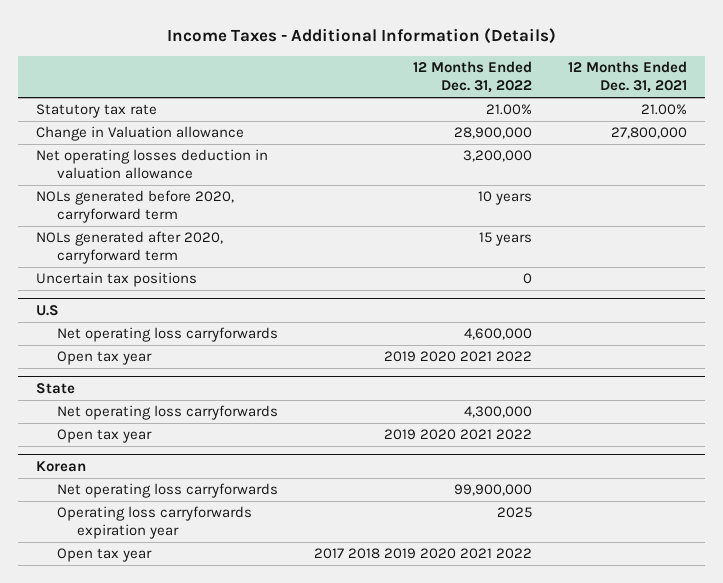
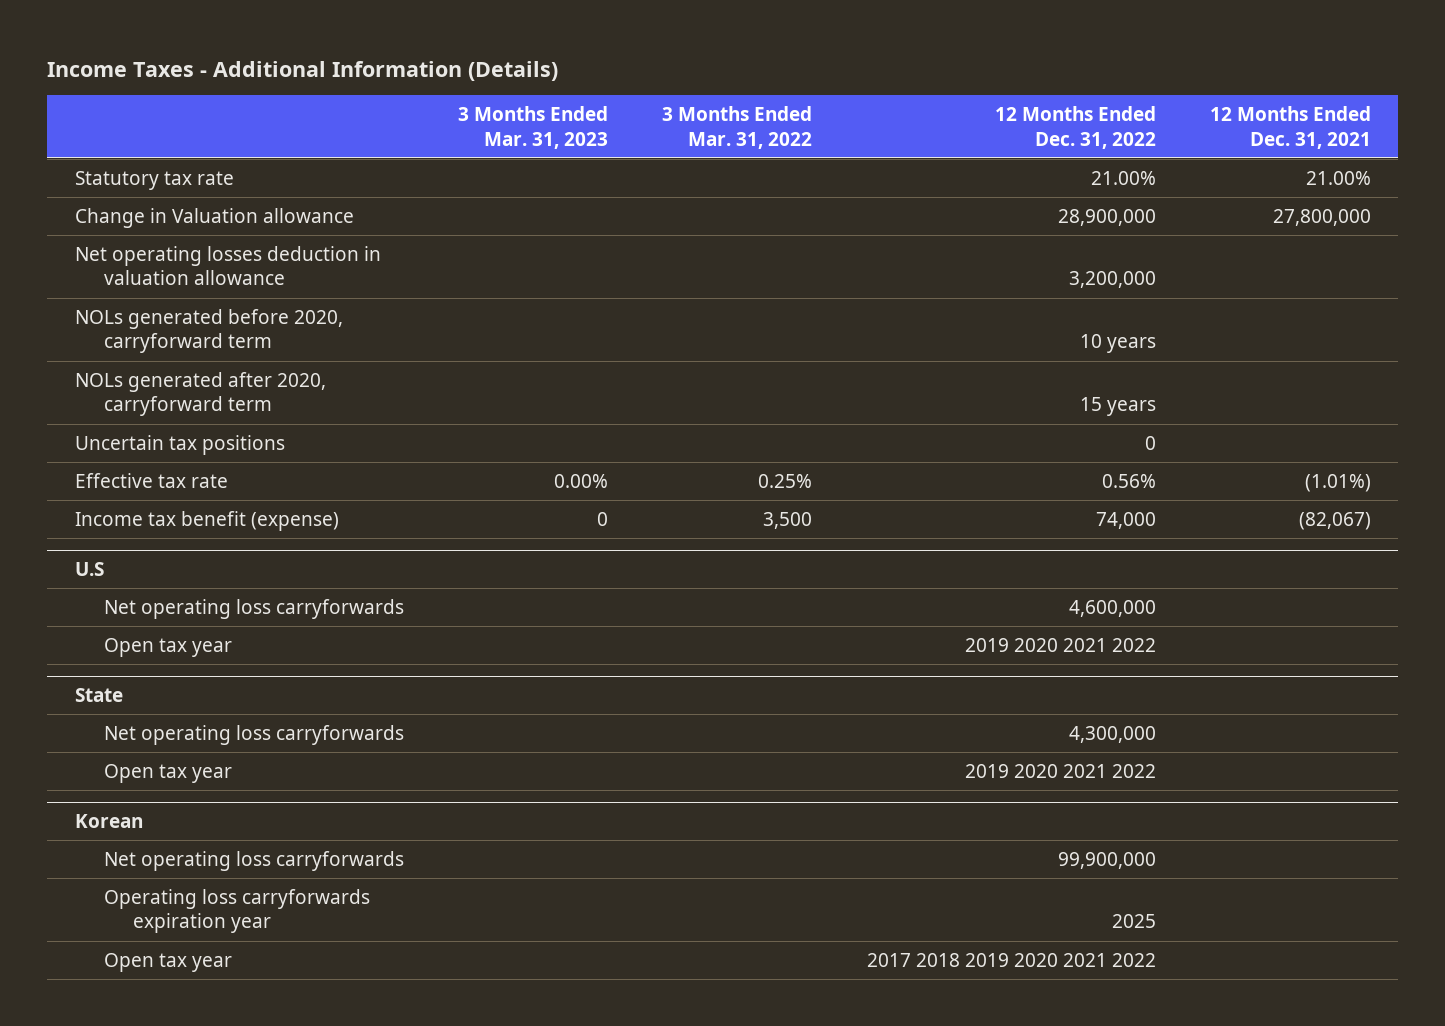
none -> [458,106,609,149] 3 Months Ended Mar. 31, 2023
none -> [662,106,813,149] 3 Months Ended Mar. 31, 2022
none -> [74,472,228,488] Effective tax rate
none -> [74,510,339,531] Income tax benefit (expense)

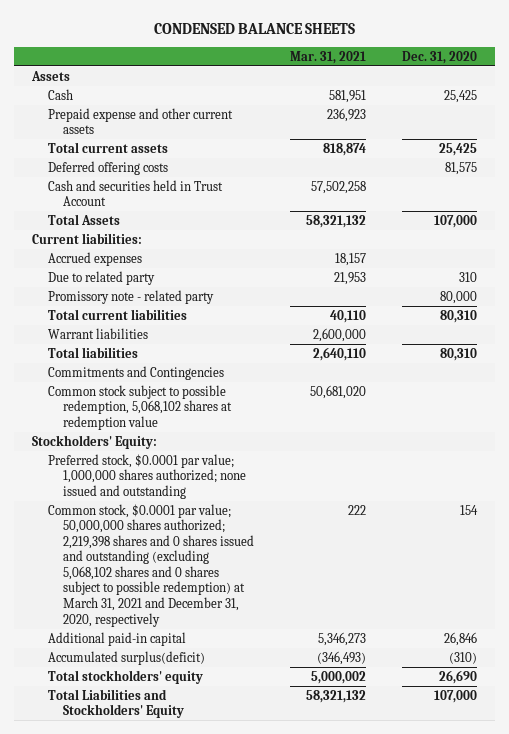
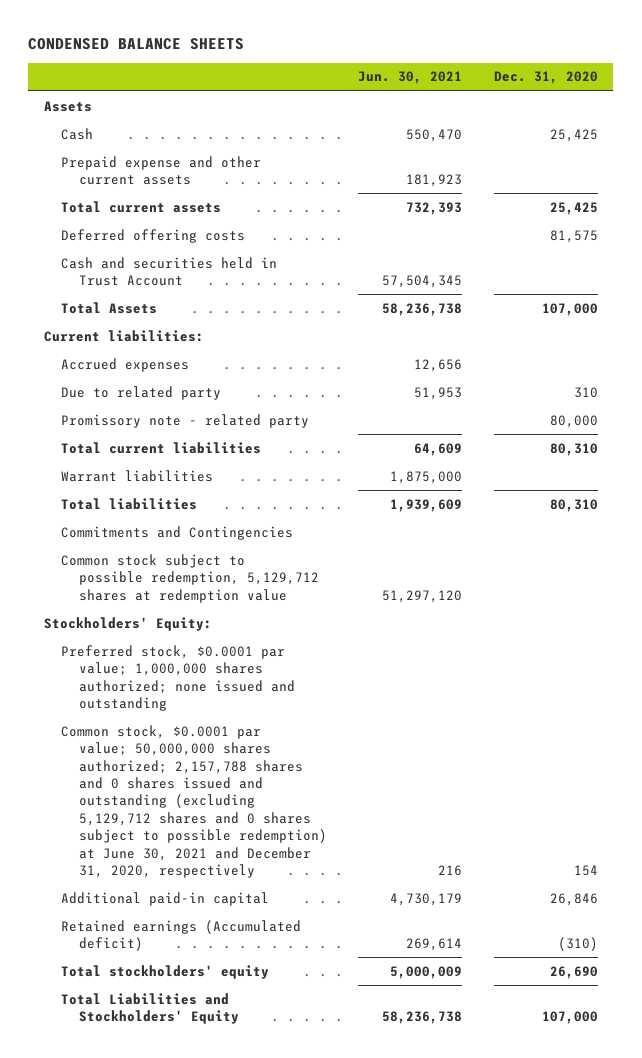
[290,50,367,64] Mar. 31, 2021 -> none
none -> [358,71,463,85] Jun. 30, 2021
[47,384,232,430] Common stock subject to possible redemption, 5,068,102 shares at redemption value -> [61,553,320,603] Common stock subject to possible redemption, 5,129,712 shares at redemption value
[47,503,254,627] Common stock, $0.0001 par value; 50,000,000 shares authorized; 2,219,398 shares and 0 shares issued and outstanding (excluding 5,068,102 shares and 0 shares subject to possible redemption) at March 31, 2021 and December 31, 2020, respectively -> [61,724,328,878] Common stock, $0.0001 par value; 50,000,000 shares authorized; 2,157,788 shares and 0 shares issued and outstanding (excluding 5,129,712 shares and 0 shares subject to possible redemption) at June 30, 2021 and December 31, 2020, respectively
[47,650,205,665] Accumulated surplus(deficit) -> [61,919,302,952] Retained earnings (Accumulated deficit)

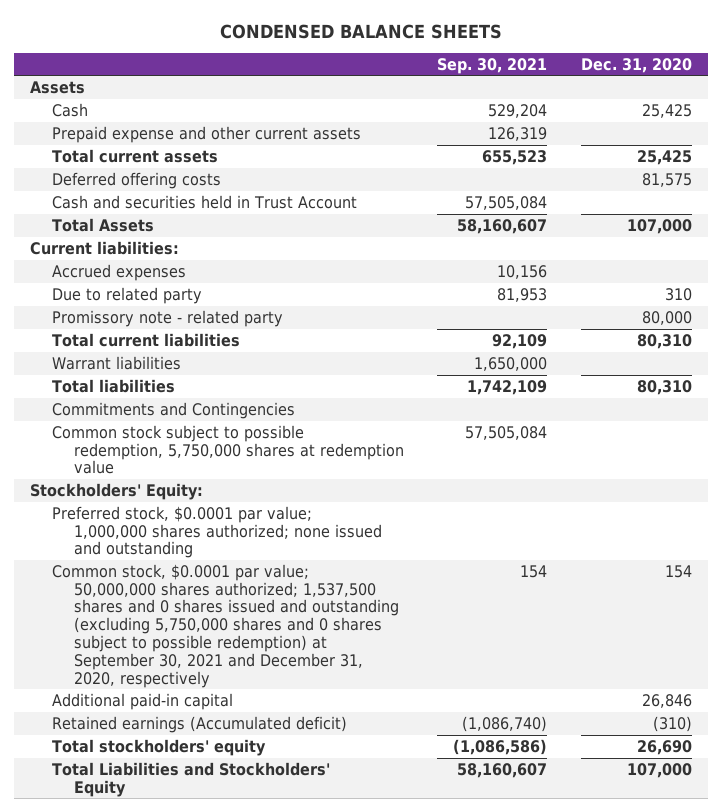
[358,71,463,85] Jun. 30, 2021 -> none
none -> [437,57,548,74] Sep. 30, 2021
[61,553,320,603] Common stock subject to possible redemption, 5,129,712 shares at redemption value -> [52,424,405,475] Common stock subject to possible redemption, 5,750,000 shares at redemption value
[61,724,328,878] Common stock, $0.0001 par value; 50,000,000 shares authorized; 2,157,788 shares and 0 shares issued and outstanding (excluding 5,129,712 shares and 0 shares subject to possible redemption) at June 30, 2021 and December 31, 2020, respectively -> [52,563,400,688] Common stock, $0.0001 par value; 50,000,000 shares authorized; 1,537,500 shares and 0 shares issued and outstanding (excluding 5,750,000 shares and 0 shares subject to possible redemption) at September 30, 2021 and December 31, 2020, respectively

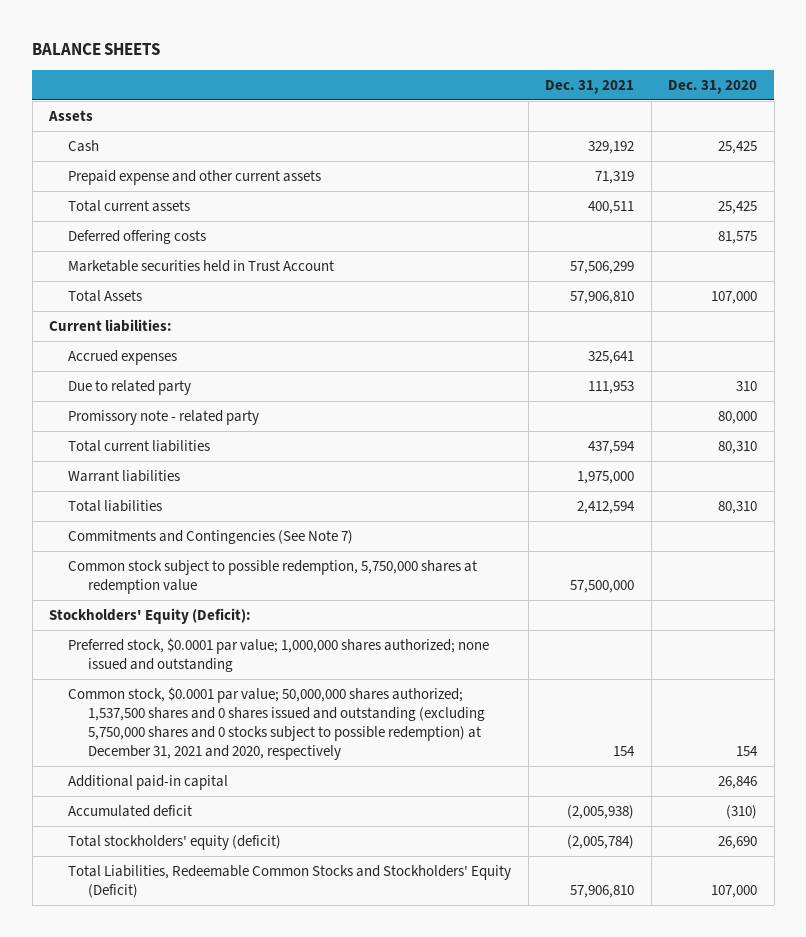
[220,23,503,39] CONDENSED BALANCE SHEETS -> [32,43,161,56] BALANCE SHEETS
[437,57,548,74] Sep. 30, 2021 -> none
none -> [545,79,635,94] Dec. 31, 2021
[52,194,358,209] Cash and securities held in Trust Account -> [68,259,335,272] Marketable securities held in Trust Account
[52,401,296,419] Commitments and Contingencies -> [68,529,354,544] Commitments and Contingencies (See Note 7)
[30,482,204,500] Stockholders' Equity: -> [49,607,252,624] Stockholders' Equity (Deficit):
[52,563,400,688] Common stock, $0.0001 par value; 50,000,000 shares authorized; 1,537,500 shares and 0 shares issued and outstanding (excluding 5,750,000 shares and 0 shares subject to possible redemption) at September 30, 2021 and December 31, 2020, respectively -> [68,686,485,760] Common stock, $0.0001 par value; 50,000,000 shares authorized; 1,537,500 shares and 0 shares issued and outstanding (excluding 5,750,000 shares and 0 stocks subject to possible redemption) at December 31, 2021 and 2020, respectively
[52,715,348,733] Retained earnings (Accumulated deficit) -> [68,804,193,817] Accumulated deficit
[52,738,267,756] Total stockholders' equity -> [68,834,282,850] Total stockholders' equity (deficit)
[52,761,331,797] Total Liabilities and Stockholders' Equity -> [68,864,512,898] Total Liabilities, Redeemable Common Stocks and Stockholders' Equity (Deficit)

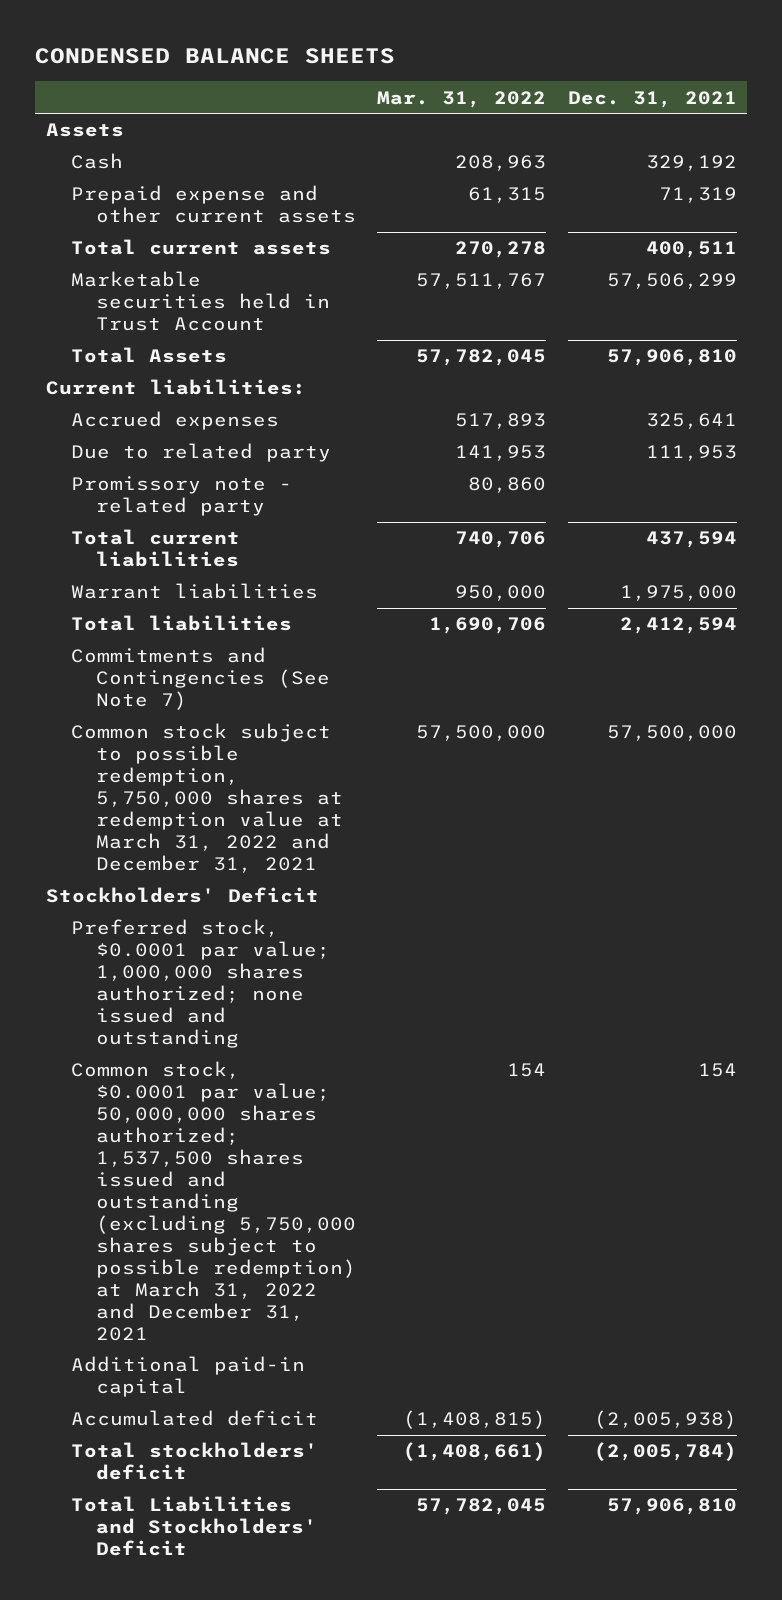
[32,43,161,56] BALANCE SHEETS -> [35,48,396,65] CONDENSED BALANCE SHEETS
[668,79,758,94] Dec. 31, 2020 -> none
none -> [377,90,547,108] Mar. 31, 2022
[68,229,207,244] Deferred offering costs -> none
[68,559,478,594] Common stock subject to possible redemption, 5,750,000 shares at redemption value -> [70,723,343,873] Common stock subject to possible redemption, 5,750,000 shares at redemption value at March 31, 2022 and December 31, 2021
[49,607,252,624] Stockholders' Equity (Deficit): -> [45,887,319,904] Stockholders' Deficit
[68,686,485,760] Common stock, $0.0001 par value; 50,000,000 shares authorized; 1,537,500 shares and 0 shares issued and outstanding (excluding 5,750,000 shares and 0 stocks subject to possible redemption) at December 31, 2021 and 2020, respectively -> [70,1061,356,1341] Common stock, $0.0001 par value; 50,000,000 shares authorized; 1,537,500 shares issued and outstanding (excluding 5,750,000 shares subject to possible redemption) at March 31, 2022 and December 31, 2021
[68,834,282,850] Total stockholders' equity (deficit) -> [70,1442,318,1481] Total stockholders' deficit
[68,864,512,898] Total Liabilities, Redeemable Common Stocks and Stockholders' Equity (Deficit) -> [70,1496,317,1557] Total Liabilities and Stockholders' Deficit

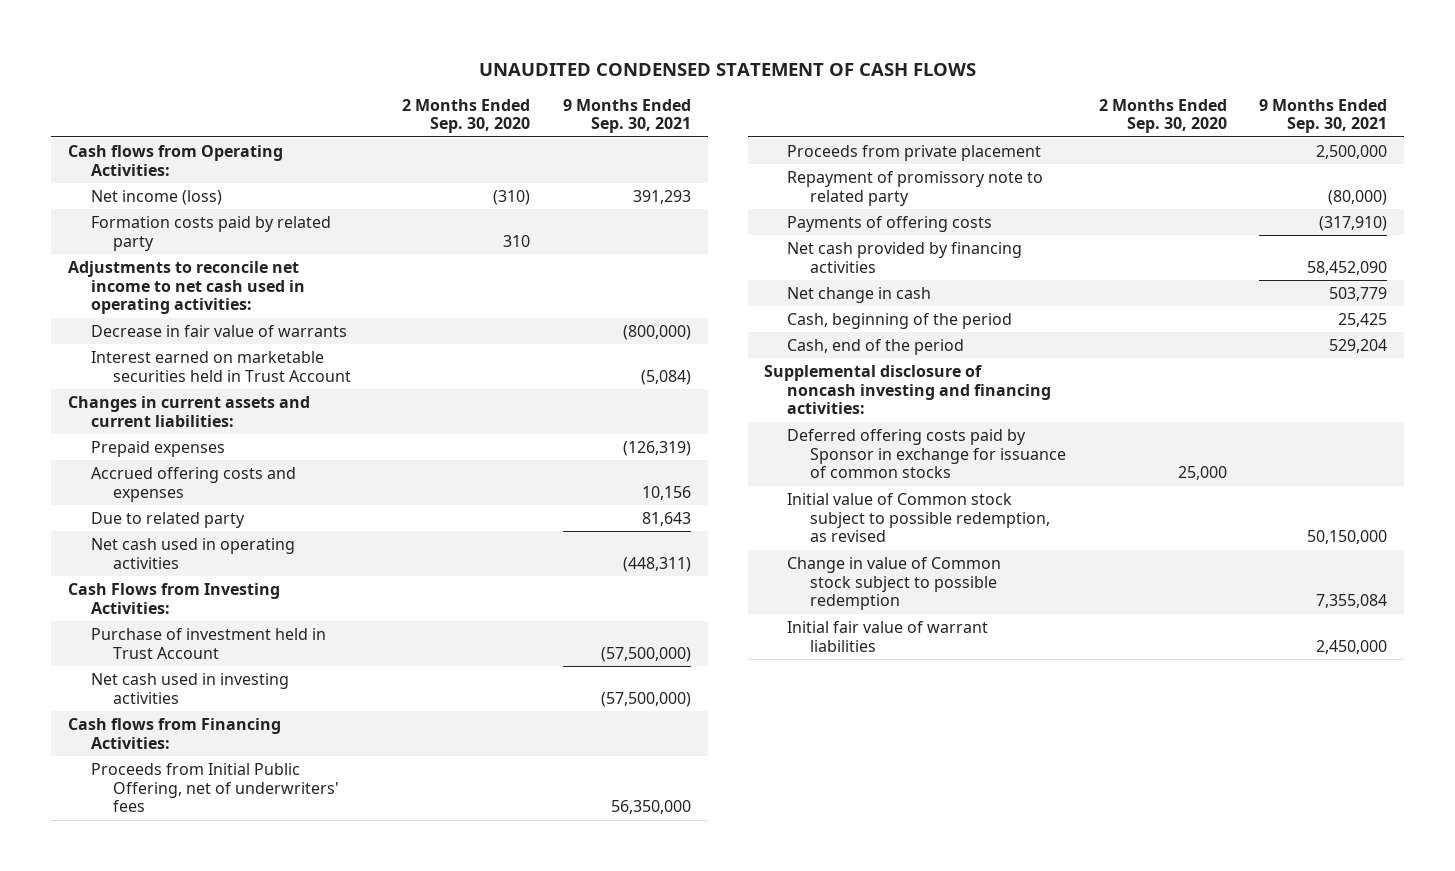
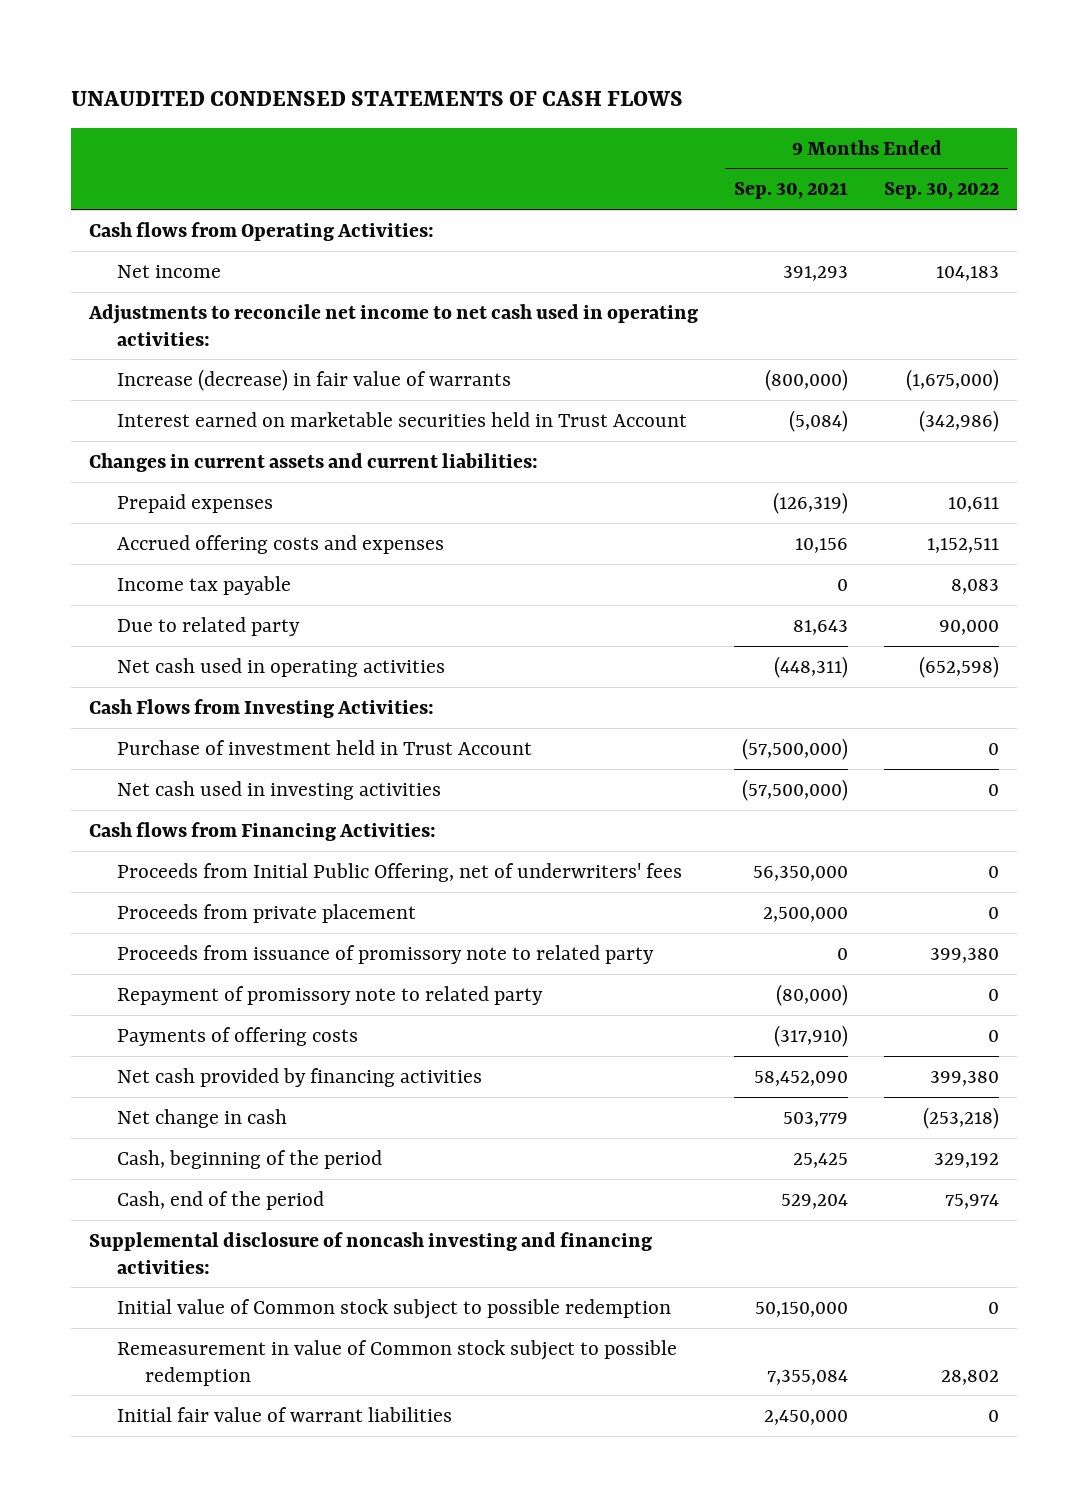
[478,63,976,77] UNAUDITED CONDENSED STATEMENT OF CASH FLOWS -> [70,90,683,106] UNAUDITED CONDENSED STATEMENTS OF CASH FLOWS
[402,98,531,134] 2 Months Ended Sep. 30, 2020 -> none
none -> [884,182,1000,200] Sep. 30, 2022
[90,215,331,251] Formation costs paid by related party -> none
[90,189,222,205] Net income (loss) -> [116,264,221,278] Net income
[90,324,347,337] Decrease in fair value of warrants -> [116,368,511,391] Increase (decrease) in fair value of warrants
none -> [116,575,291,595] Income tax payable
none -> [116,944,654,964] Proceeds from issuance of promissory note to related party
[786,428,1066,479] Deferred offering costs paid by Sponsor in exchange for issuance of common stocks -> none
[786,492,1050,543] Initial value of Common stock subject to possible redemption, as revised -> [116,1298,671,1319] Initial value of Common stock subject to possible redemption
[786,556,1001,611] Change in value of Common stock subject to possible redemption -> [116,1339,677,1386] Remeasurement in value of Common stock subject to possible redemption

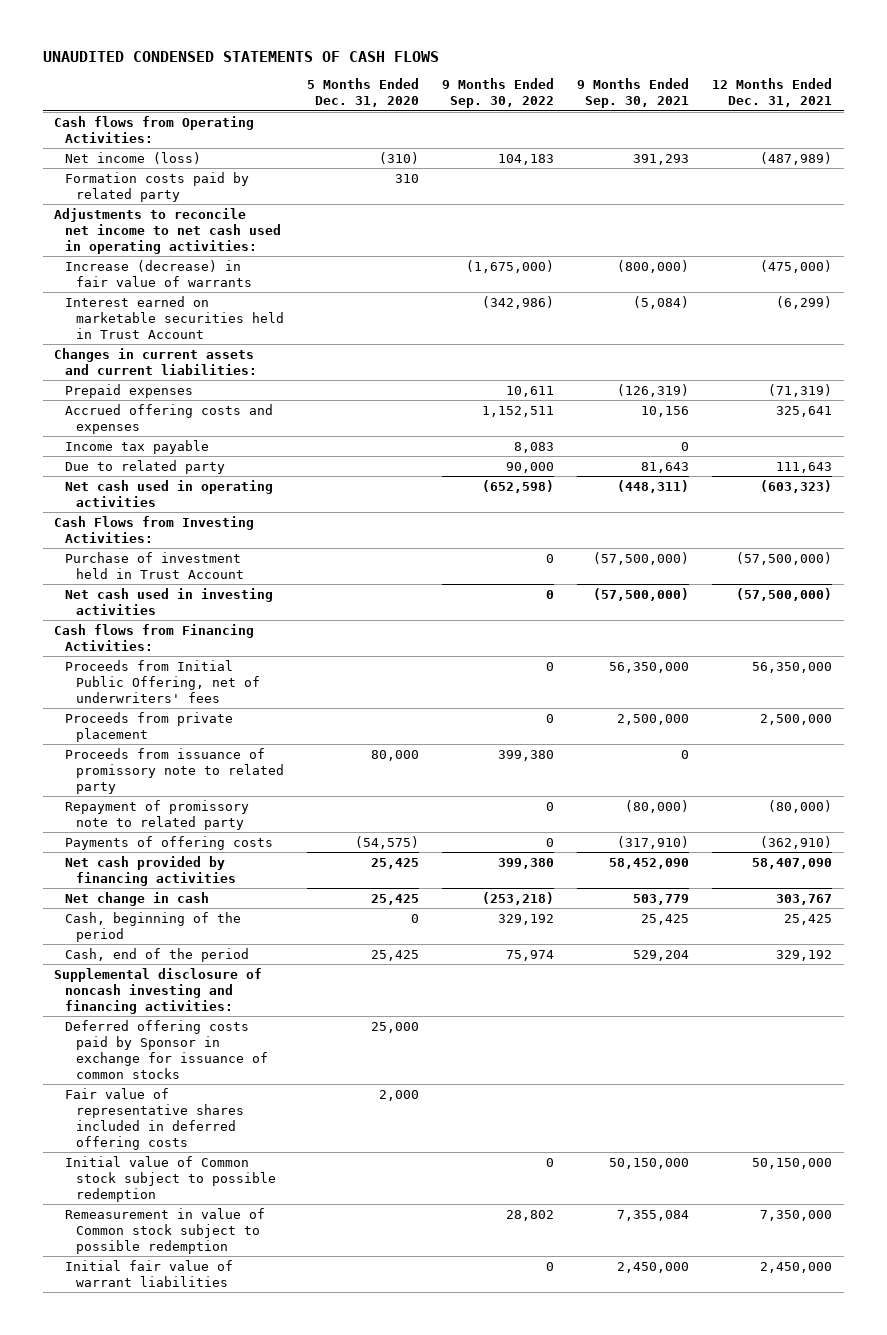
none -> [307,78,420,108] 5 Months Ended Dec. 31, 2020
none -> [712,78,833,108] 12 Months Ended Dec. 31, 2021
[116,264,221,278] Net income -> [65,151,202,164] Net income (loss)
none -> [65,171,250,202] Formation costs paid by related party
none -> [65,1019,269,1079] Deferred offering costs paid by Sponsor in exchange for issuance of common stocks
none -> [65,1087,245,1150] Fair value of representative shares included in deferred offering costs

